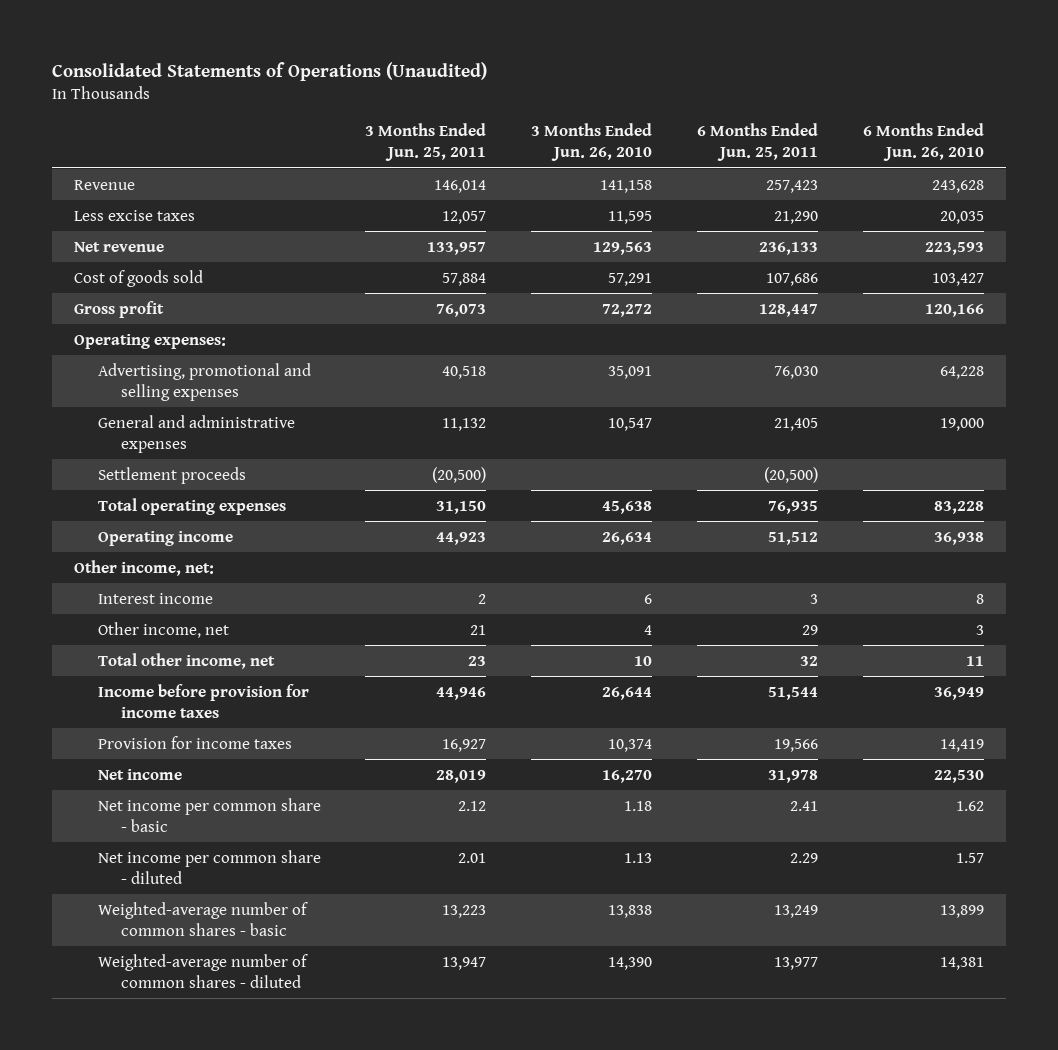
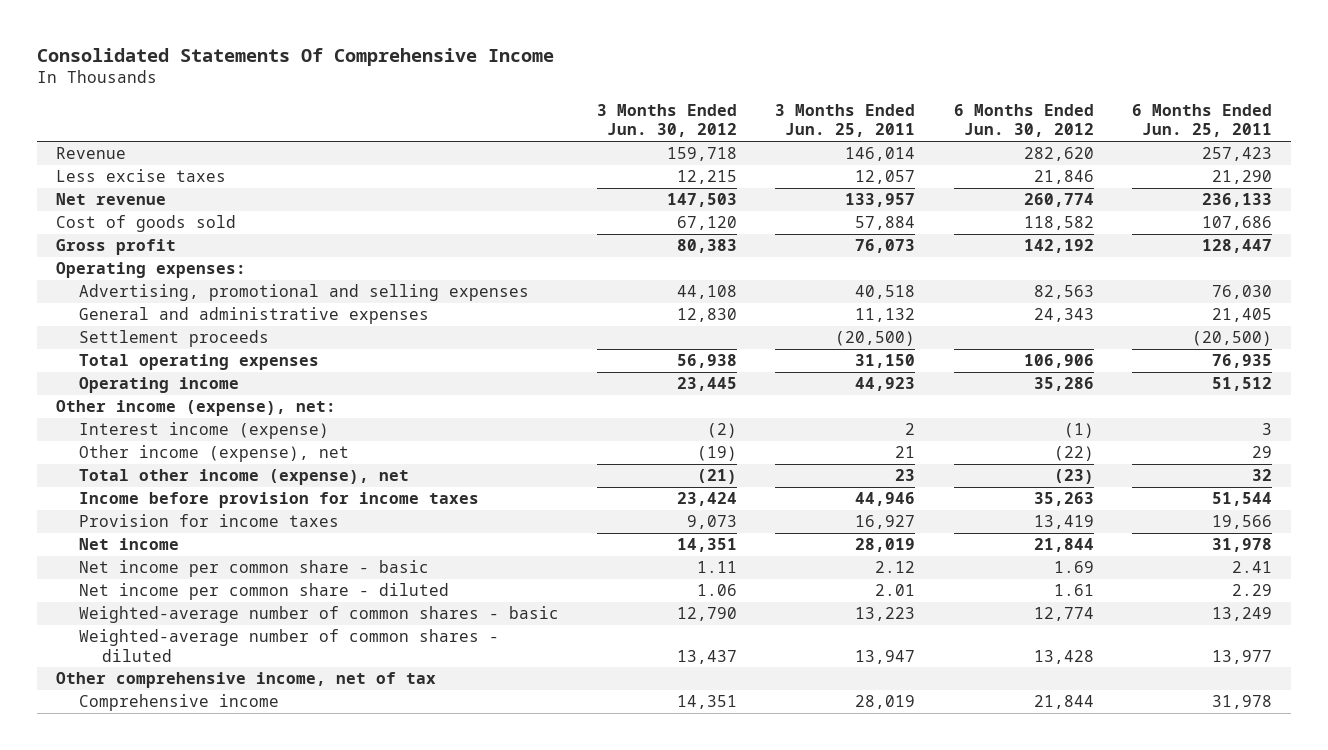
[51,62,487,82] Consolidated Statements of Operations (Unaudited) -> [36,47,554,66] Consolidated Statements Of Comprehensive Income
[531,123,653,162] 3 Months Ended Jun. 26, 2010 -> none
[862,123,984,162] 6 Months Ended Jun. 26, 2010 -> none
none -> [597,104,738,138] 3 Months Ended Jun. 30, 2012
none -> [953,104,1094,138] 6 Months Ended Jun. 30, 2012
[73,559,214,576] Other income, net: -> [55,400,336,417] Other income (expense), net:
[97,592,213,604] Interest income -> [78,422,329,440] Interest income (expense)
[97,621,229,638] Other income, net -> [78,445,349,463] Other income (expense), net
[97,652,275,669] Total other income, net -> [78,469,409,486] Total other income (expense), net
none -> [55,672,436,689] Other comprehensive income, net of tax
none -> [78,694,279,712] Comprehensive income

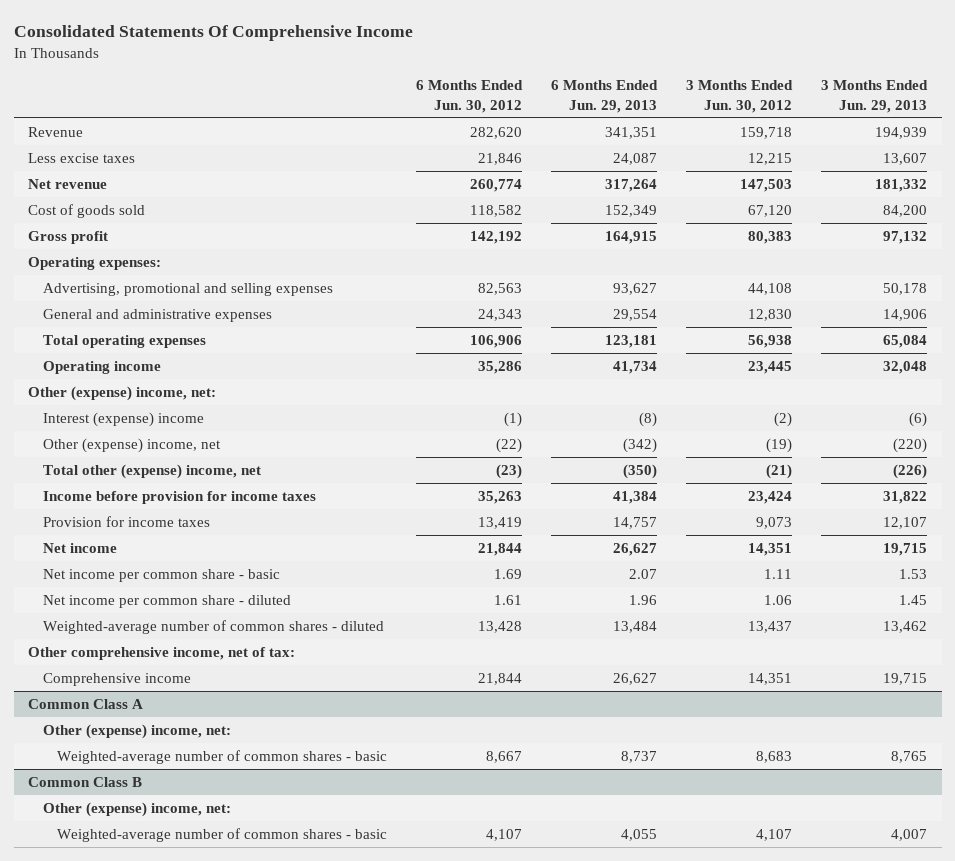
[775,104,916,138] 3 Months Ended Jun. 25, 2011 -> none
[1131,104,1272,138] 6 Months Ended Jun. 25, 2011 -> none
none -> [550,80,658,113] 6 Months Ended Jun. 29, 2013
none -> [821,80,929,113] 3 Months Ended Jun. 29, 2013
[78,330,269,348] Settlement proceeds -> none
[55,400,336,417] Other income (expense), net: -> [28,385,217,401] Other (expense) income, net:
[78,422,329,440] Interest income (expense) -> [42,411,204,427] Interest (expense) income
[78,445,349,463] Other income (expense), net -> [42,437,221,453] Other (expense) income, net
[78,469,409,486] Total other income (expense), net -> [42,463,261,479] Total other (expense) income, net
[78,606,559,624] Weighted-average number of common shares - basic -> none
[55,672,436,689] Other comprehensive income, net of tax -> [28,646,296,660] Other comprehensive income, net of tax:
none -> [28,698,144,709] Common Class A
none -> [42,723,231,739] Other (expense) income, net:
none -> [56,749,387,764] Weighted-average number of common shares - basic
none -> [28,776,143,787] Common Class B
none -> [42,801,231,817] Other (expense) income, net:
none -> [56,827,387,842] Weighted-average number of common shares - basic

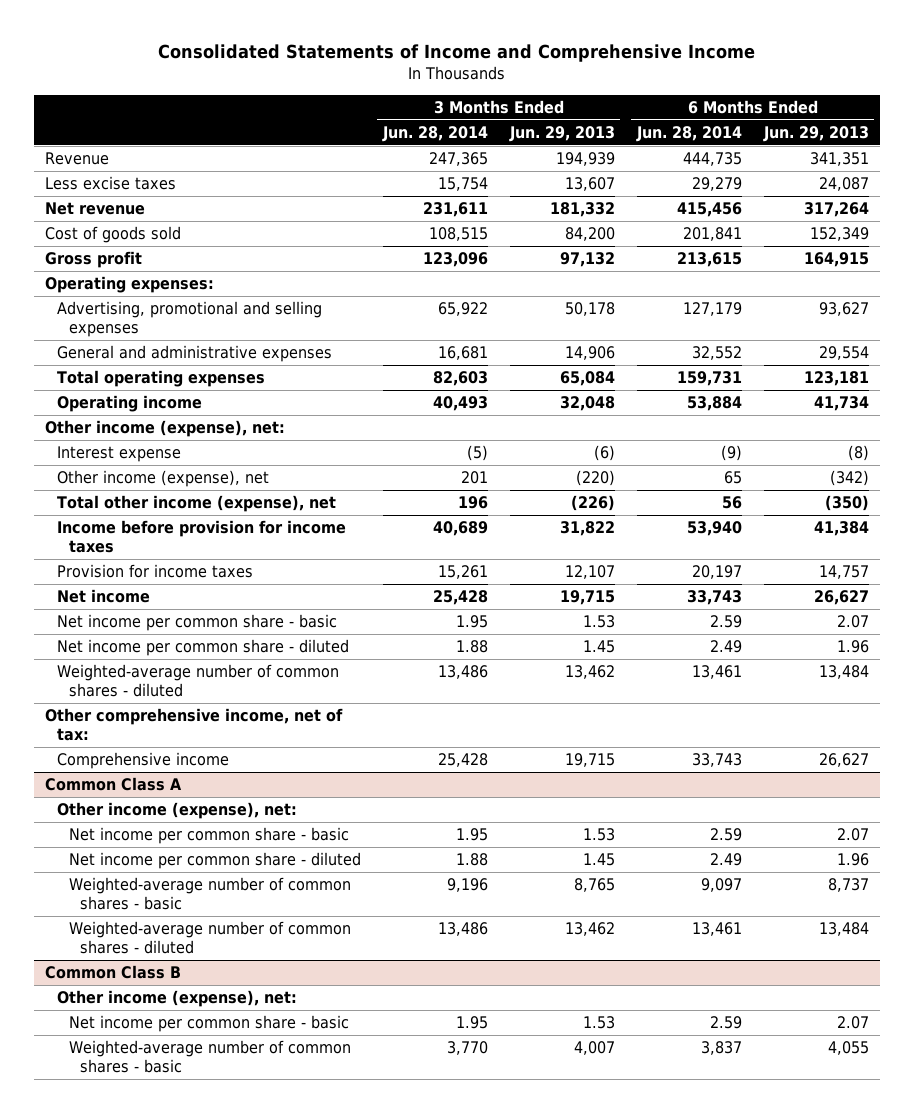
[13,25,413,42] Consolidated Statements Of Comprehensive Income -> [157,44,755,63] Consolidated Statements of Income and Comprehensive Income
[415,80,523,113] 6 Months Ended Jun. 30, 2012 -> none
[685,80,793,113] 3 Months Ended Jun. 30, 2012 -> none
none -> [381,125,488,142] Jun. 28, 2014
none -> [635,125,742,142] Jun. 28, 2014
[28,385,217,401] Other (expense) income, net: -> [45,420,286,438] Other income (expense), net:
[42,411,204,427] Interest (expense) income -> [56,446,181,463] Interest expense
[42,437,221,453] Other (expense) income, net -> [56,470,269,488] Other income (expense), net
[42,463,261,479] Total other (expense) income, net -> [56,495,336,513] Total other income (expense), net
[42,723,231,739] Other (expense) income, net: -> [56,802,297,820] Other income (expense), net:
none -> [68,827,349,845] Net income per common share - basic
none -> [68,852,361,870] Net income per common share - diluted
none -> [68,921,351,954] Weighted-average number of common shares - diluted
[42,801,231,817] Other (expense) income, net: -> [56,990,297,1008] Other income (expense), net:
none -> [68,1015,349,1033] Net income per common share - basic

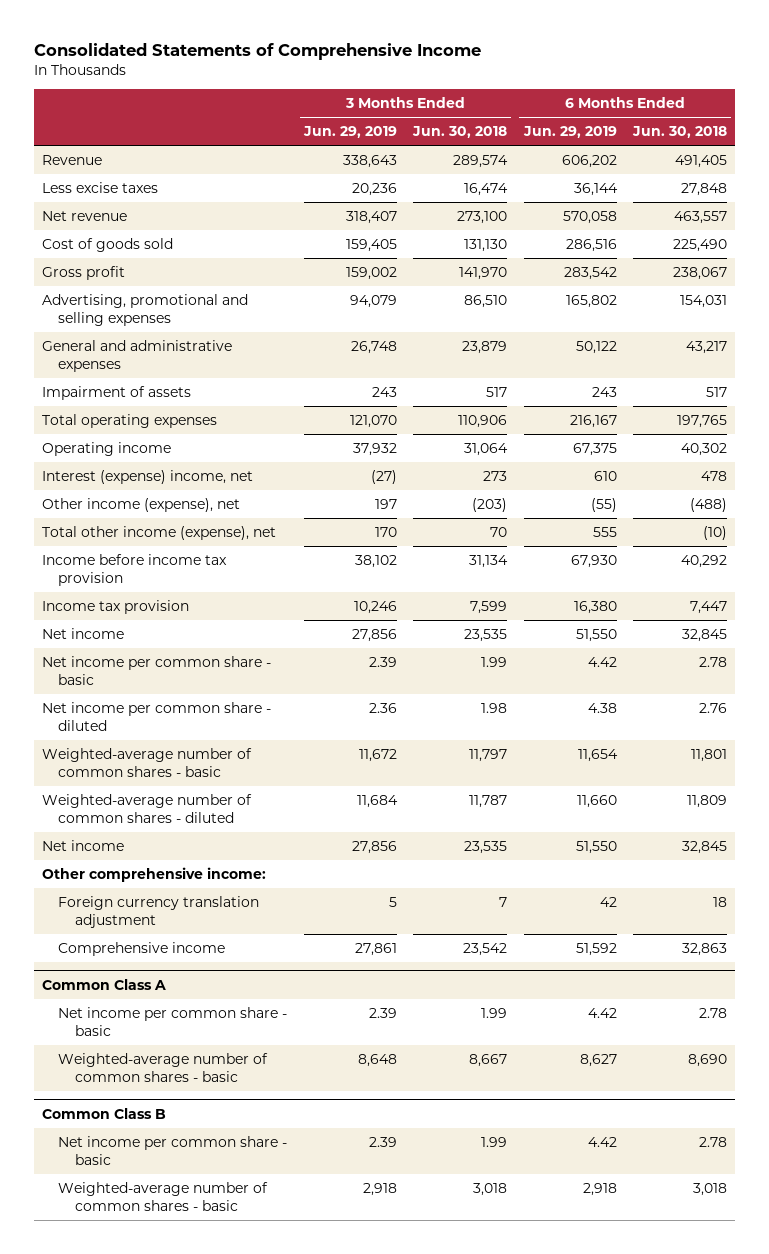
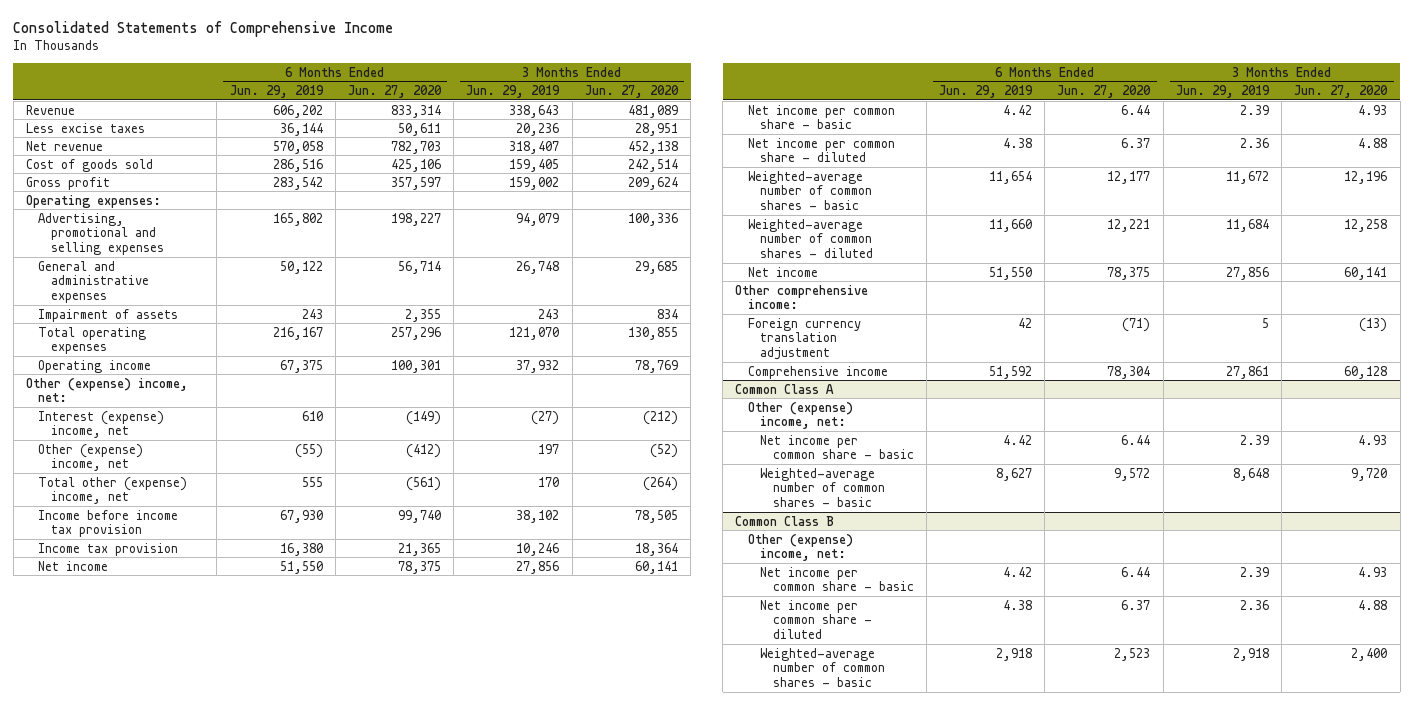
[412,126,508,139] Jun. 30, 2018 -> none
[631,126,727,139] Jun. 30, 2018 -> none
none -> [347,84,442,98] Jun. 27, 2020
none -> [584,84,679,98] Jun. 27, 2020
none -> [25,194,161,208] Operating expenses:
none -> [25,377,188,403] Other (expense) income, net:
[41,497,240,512] Other income (expense), net -> [38,443,144,472] Other (expense) income, net
[41,525,276,540] Total other income (expense), net -> [38,476,188,505] Total other (expense) income, net
none -> [747,401,853,430] Other (expense) income, net:
none -> [747,533,853,562] Other (expense) income, net:
none -> [760,599,872,640] Net income per common share - diluted

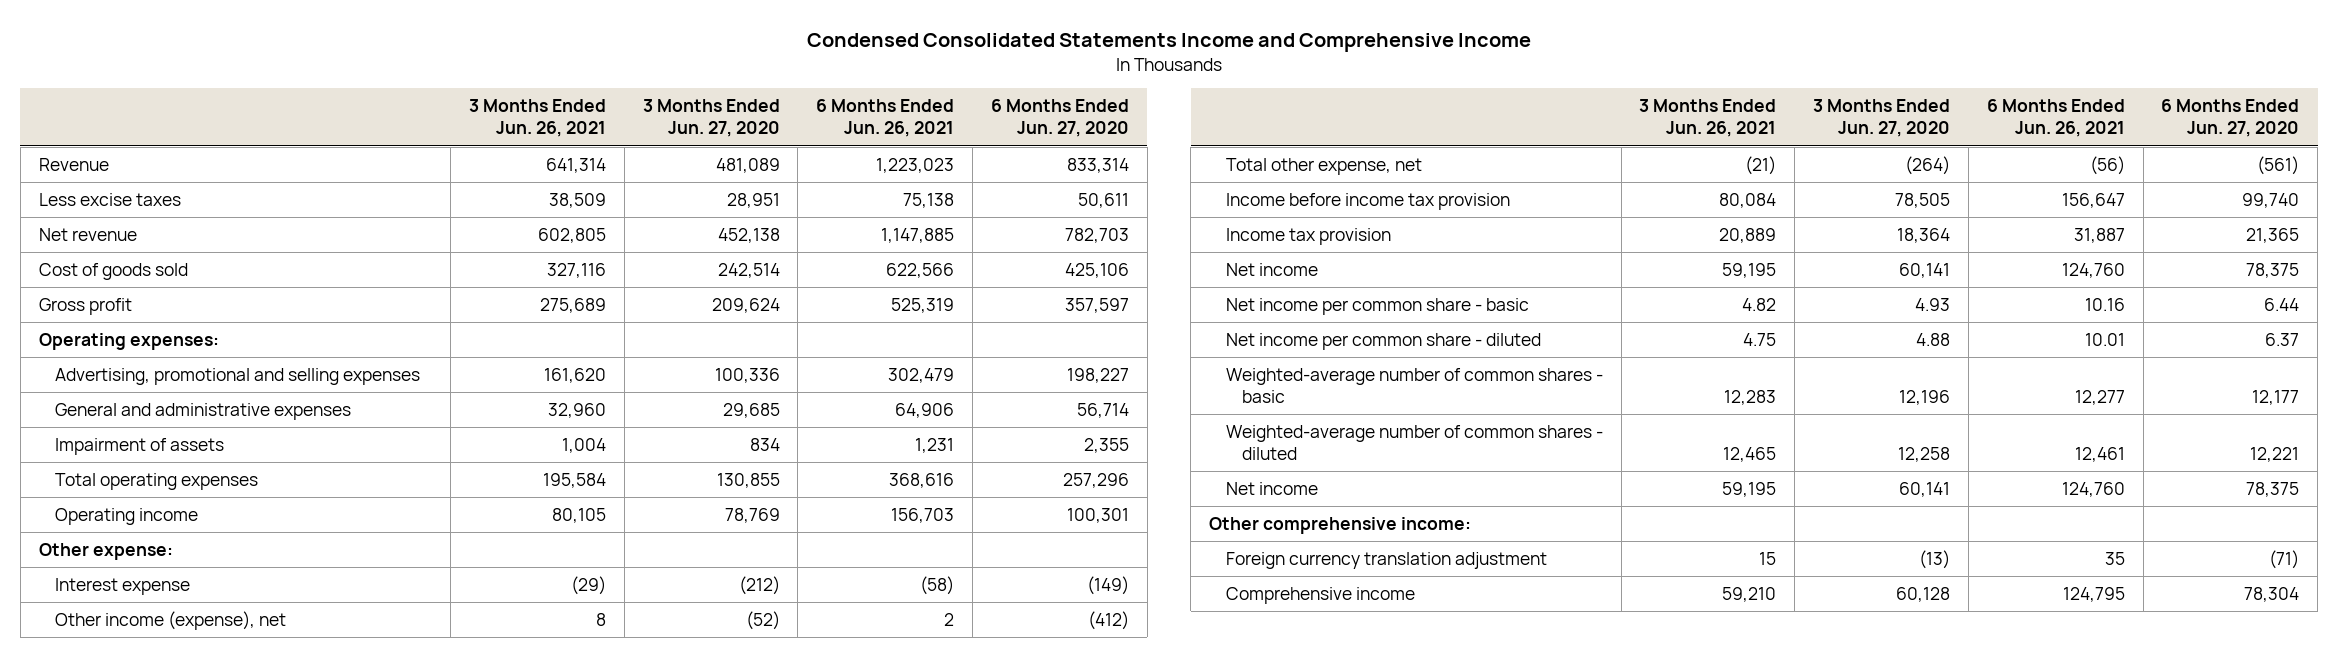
[13,21,394,38] Consolidated Statements of Comprehensive Income -> [806,33,1531,53] Condensed Consolidated Statements Income and Comprehensive Income
[229,84,324,98] Jun. 29, 2019 -> none
[466,84,561,98] Jun. 29, 2019 -> none
none -> [468,99,606,138] 3 Months Ended Jun. 26, 2021
none -> [816,99,955,138] 6 Months Ended Jun. 26, 2021
[25,377,188,403] Other (expense) income, net: -> [38,542,173,560] Other expense:
[38,410,165,439] Interest (expense) income, net -> [55,577,191,595] Interest expense
[38,443,144,472] Other (expense) income, net -> [55,610,287,630] Other income (expense), net
[38,476,188,505] Total other (expense) income, net -> [1225,157,1422,175] Total other expense, net
[735,383,835,394] Common Class A -> none
[747,401,853,430] Other (expense) income, net: -> none
[760,434,914,460] Net income per common share - basic -> none
[760,467,885,508] Weighted-average number of common shares - basic -> none
[735,515,835,526] Common Class B -> none
[747,533,853,562] Other (expense) income, net: -> none
[760,566,914,592] Net income per common share - basic -> none
[760,599,872,640] Net income per common share - diluted -> none
[760,647,885,688] Weighted-average number of common shares - basic -> none

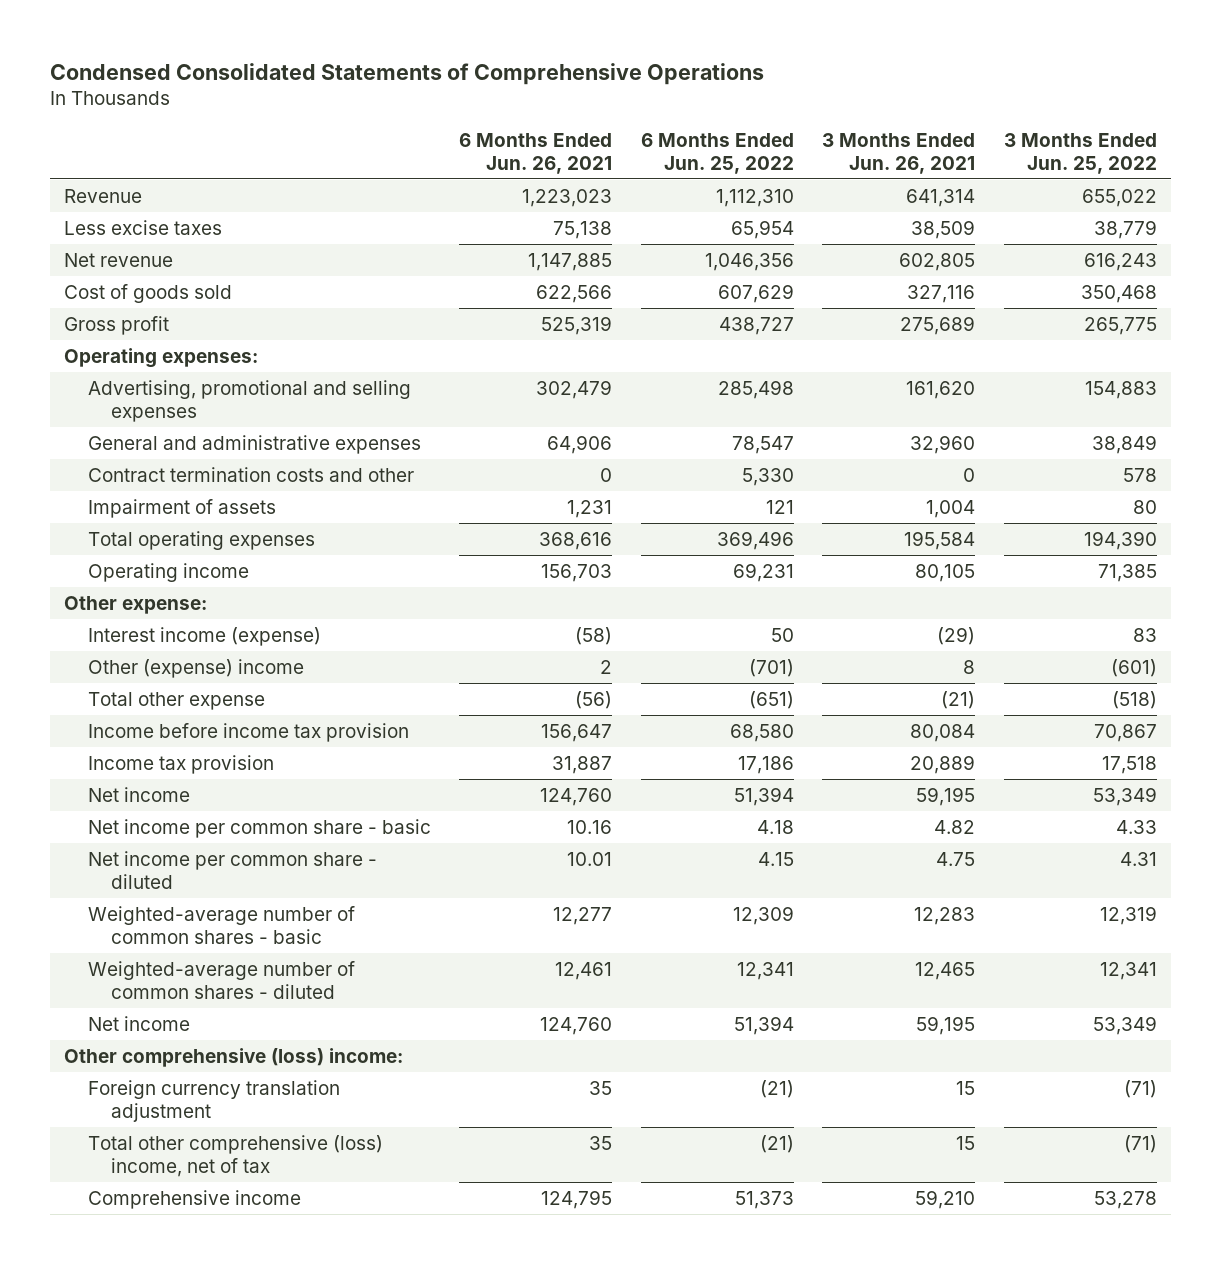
[806,33,1531,53] Condensed Consolidated Statements Income and Comprehensive Income -> [50,62,765,85] Condensed Consolidated Statements of Comprehensive Operations
[642,99,780,138] 3 Months Ended Jun. 27, 2020 -> none
[990,99,1129,138] 6 Months Ended Jun. 27, 2020 -> none
none -> [640,132,794,174] 6 Months Ended Jun. 25, 2022
none -> [1003,132,1157,174] 3 Months Ended Jun. 25, 2022
none -> [87,466,414,482] Contract termination costs and other
[55,577,191,595] Interest expense -> [87,626,321,646] Interest income (expense)
[55,610,287,630] Other income (expense), net -> [87,658,304,678] Other (expense) income
[1225,157,1422,175] Total other expense, net -> [87,691,265,710] Total other expense
[1209,516,1472,534] Other comprehensive income: -> [64,1047,404,1067] Other comprehensive (loss) income:
none -> [87,1134,383,1177] Total other comprehensive (loss) income, net of tax

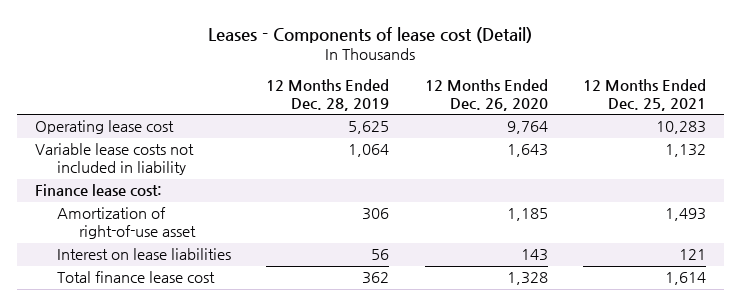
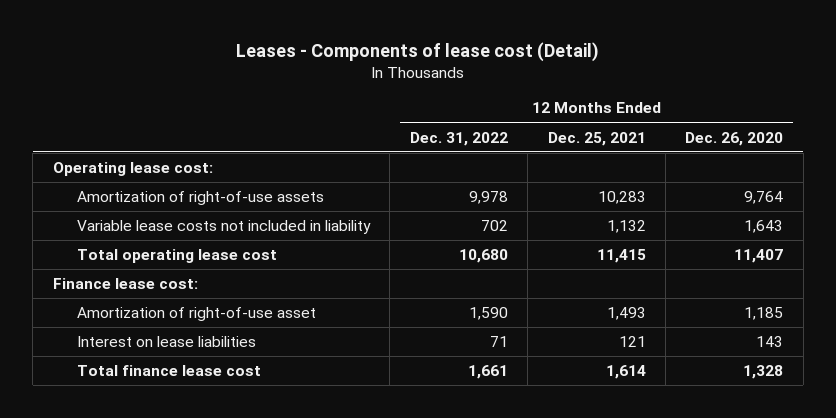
[266,79,390,112] 12 Months Ended Dec. 28, 2019 -> none
none -> [409,131,508,146] Dec. 31, 2022
none -> [52,162,213,177] Operating lease cost:
[34,120,174,135] Operating lease cost -> [77,191,325,206] Amortization of right-of-use assets
none -> [77,249,278,264] Total operating lease cost

